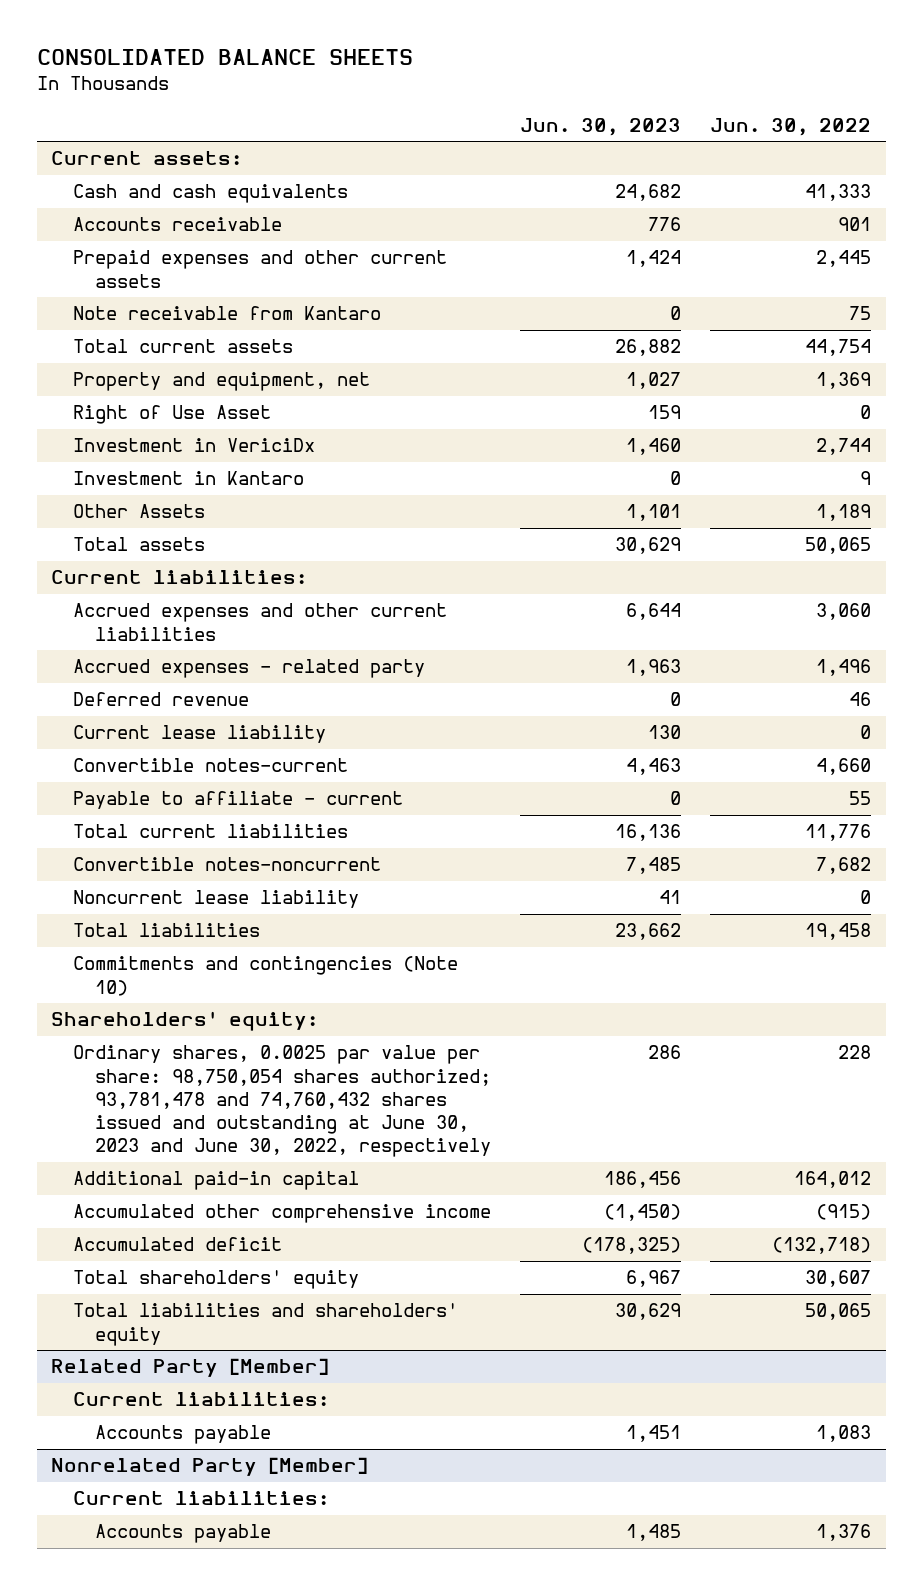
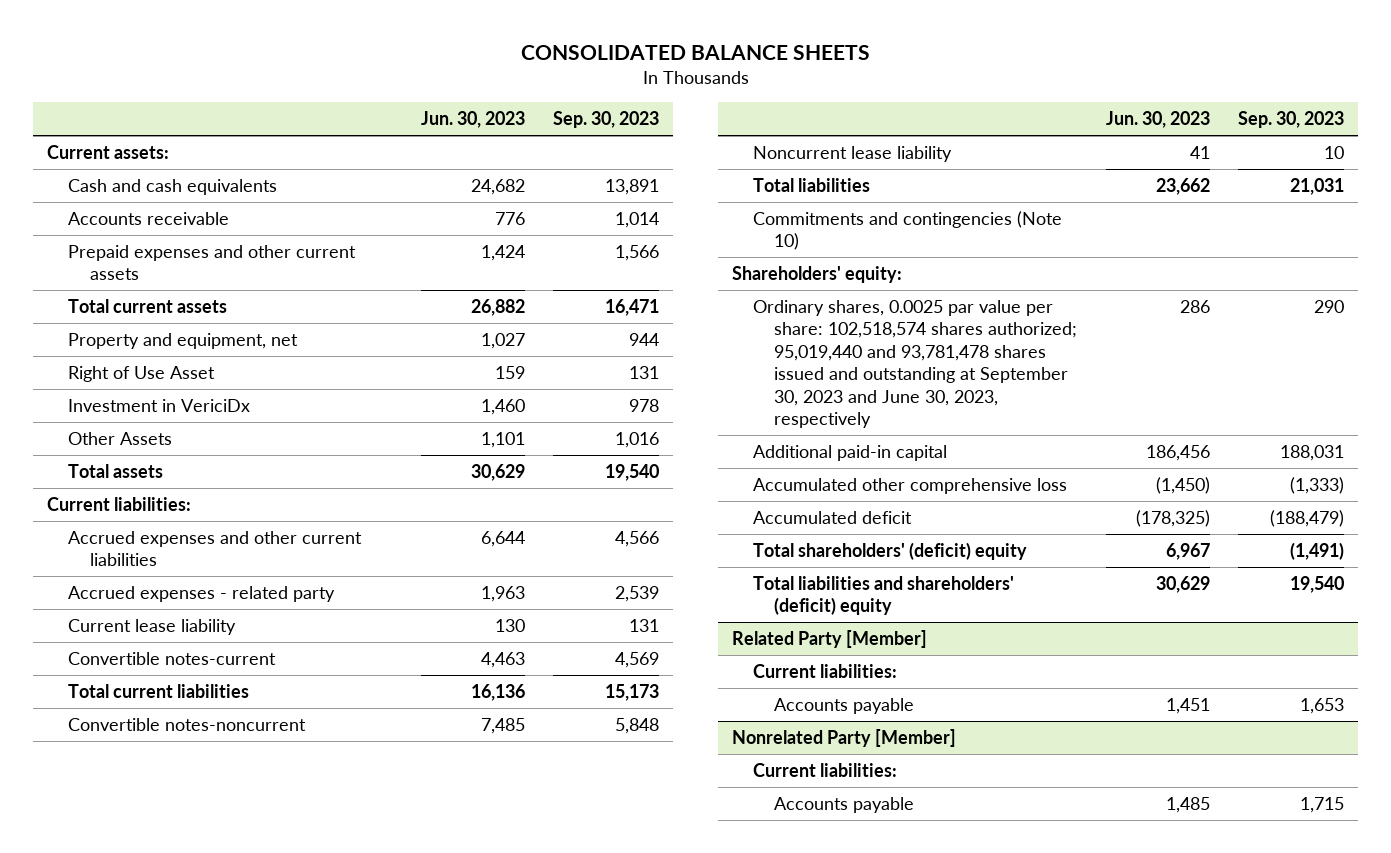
[710,117,872,136] Jun. 30, 2022 -> none
none -> [553,111,660,129] Sep. 30, 2023
[73,306,382,321] Note receivable from Kantaro -> none
[73,471,305,486] Investment in Kantaro -> none
[73,692,250,707] Deferred revenue -> none
[73,791,404,810] Payable to affiliate - current -> none
[73,1045,491,1158] Ordinary shares, 0.0025 par value per share: 98,750,054 shares authorized; 93,781,478 and 74,760,432 shares issued and outstanding at June 30, 2023 and June 30, 2022, respectively -> [753,299,1078,429] Ordinary shares, 0.0025 par value per share: 102,518,574 shares authorized; 95,019,440 and 93,781,478 shares issued and outstanding at September 30, 2023 and June 30, 2023, respectively
[73,1204,492,1224] Accumulated other comprehensive income -> [753,477,1068,494] Accumulated other comprehensive loss
[73,1270,360,1290] Total shareholders' equity -> [753,541,1028,560] Total shareholders' (deficit) equity
[73,1303,459,1346] Total liabilities and shareholders' equity -> [753,575,1015,616] Total liabilities and shareholders' (deficit) equity

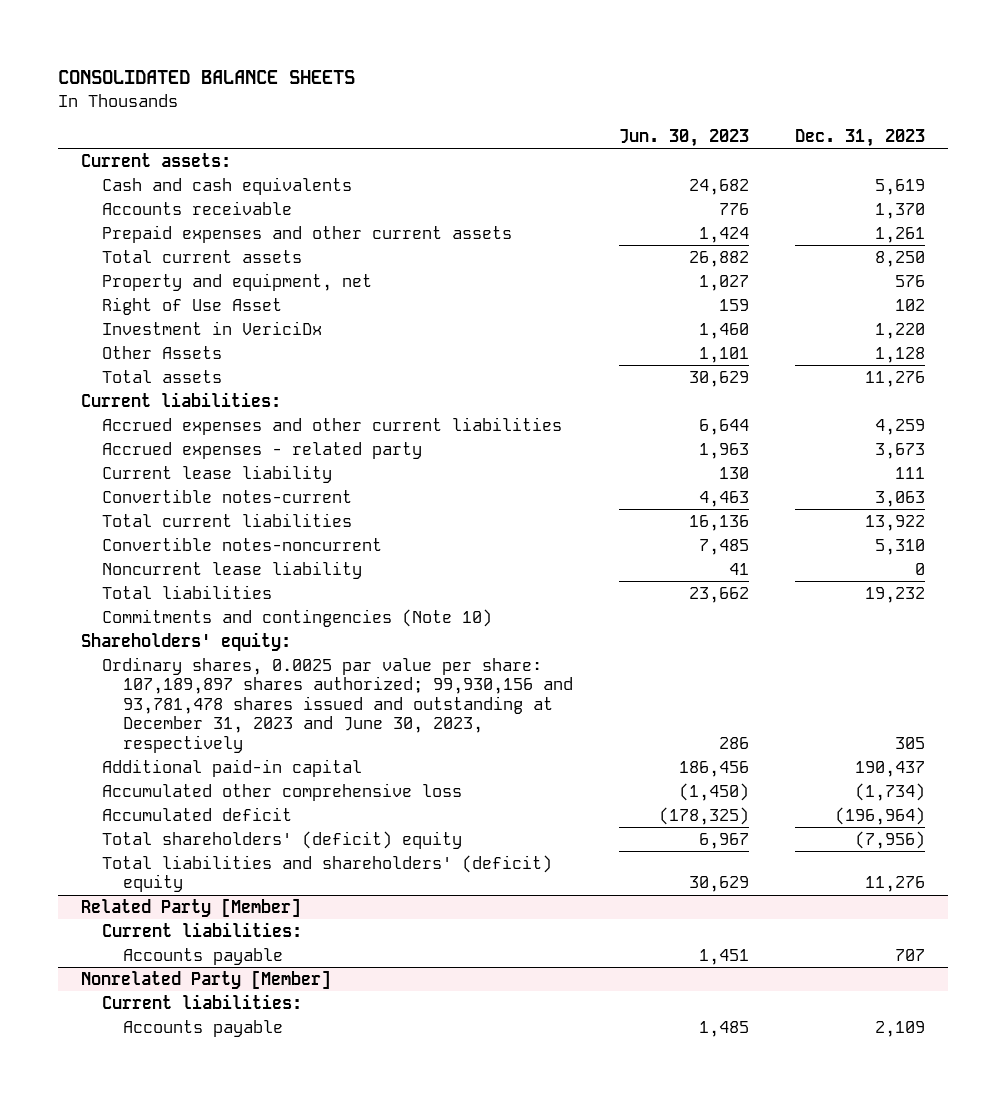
[553,111,660,129] Sep. 30, 2023 -> none
none -> [794,128,925,147] Dec. 31, 2023
[753,299,1078,429] Ordinary shares, 0.0025 par value per share: 102,518,574 shares authorized; 95,019,440 and 93,781,478 shares issued and outstanding at September 30, 2023 and June 30, 2023, respectively -> [102,657,574,753] Ordinary shares, 0.0025 par value per share: 107,189,897 shares authorized; 99,930,156 and 93,781,478 shares issued and outstanding at December 31, 2023 and June 30, 2023, respectively

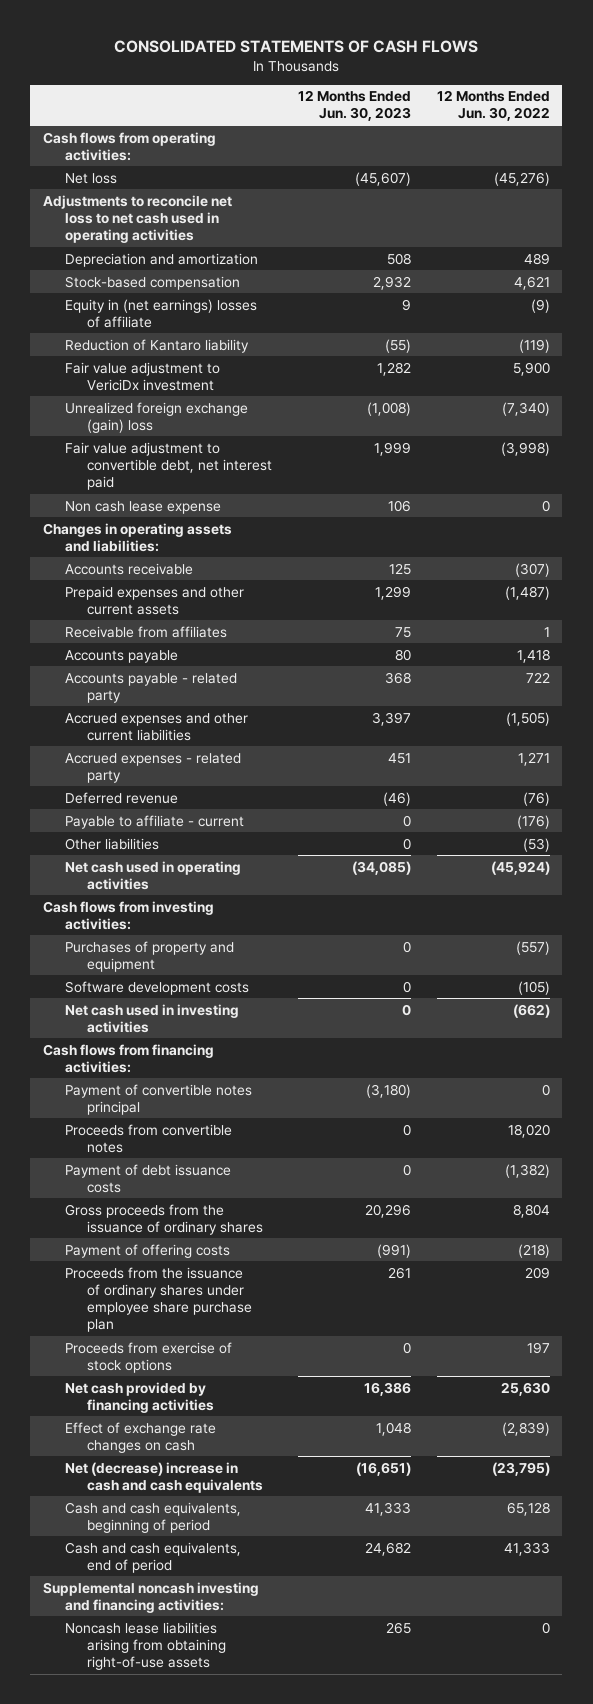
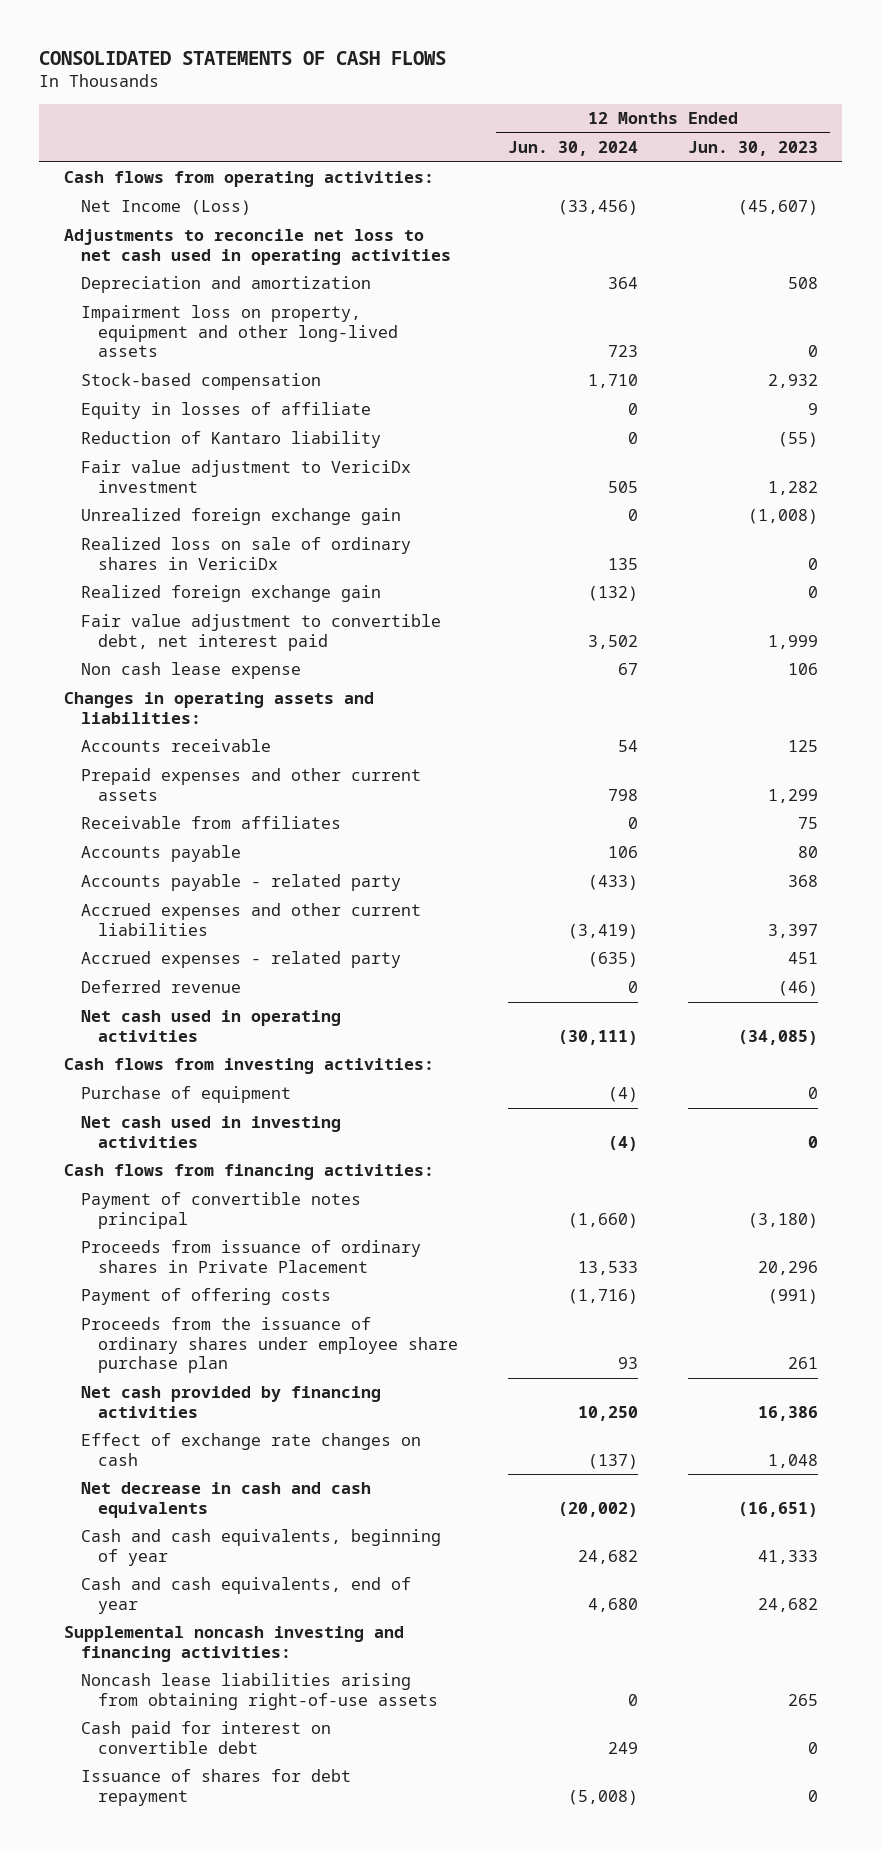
[436,90,550,122] 12 Months Ended Jun. 30, 2022 -> none
none -> [507,141,638,157] Jun. 30, 2024
[65,172,118,184] Net loss -> [80,200,251,216] Net Income (Loss)
none -> [80,305,399,358] Impairment loss on property, equipment and other long-lived assets
[65,298,258,328] Equity in (net earnings) losses of affiliate -> [80,402,371,420] Equity in losses of affiliate
[65,401,249,433] Unrealized foreign exchange (gain) loss -> [80,508,401,526] Unrealized foreign exchange gain
none -> [80,537,411,570] Realized loss on sale of ordinary shares in VericiDx
none -> [80,585,381,603] Realized foreign exchange gain
[65,814,245,829] Payable to affiliate - current -> none
[65,837,160,850] Other liabilities -> none
[65,940,235,972] Purchases of property and equipment -> none
[65,980,250,995] Software development costs -> none
none -> [80,1086,291,1104] Purchase of equipment
[65,1123,233,1153] Proceeds from convertible notes -> none
[65,1163,232,1193] Payment of debt issuance costs -> none
[65,1203,264,1235] Gross proceeds from the issuance of ordinary shares -> [80,1240,421,1273] Proceeds from issuance of ordinary shares in Private Placement
[65,1341,233,1373] Proceeds from exercise of stock options -> none
[65,1461,264,1493] Net (decrease) increase in cash and cash equivalents -> [80,1482,371,1518] Net decrease in cash and cash equivalents
[65,1501,242,1533] Cash and cash equivalents, beginning of period -> [80,1529,441,1566] Cash and cash equivalents, beginning of year
[65,1541,242,1573] Cash and cash equivalents, end of period -> [80,1577,411,1614] Cash and cash equivalents, end of year
none -> [80,1721,331,1754] Cash paid for interest on convertible debt
none -> [80,1769,351,1806] Issuance of shares for debt repayment

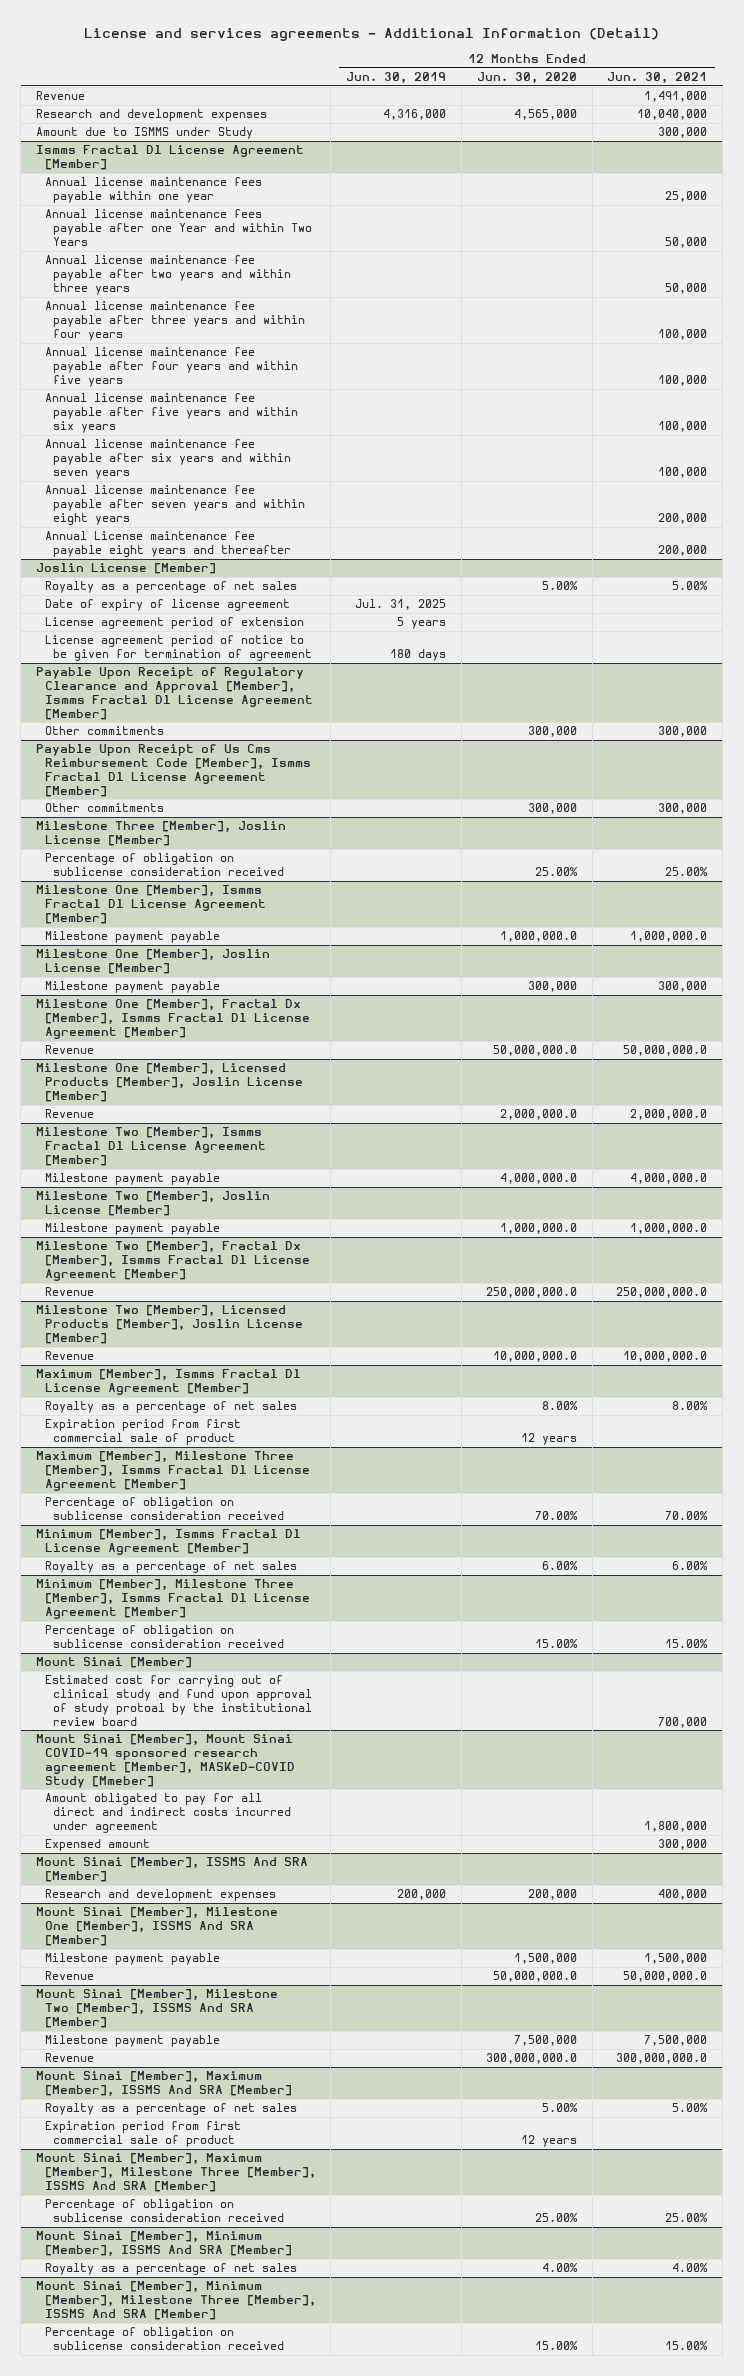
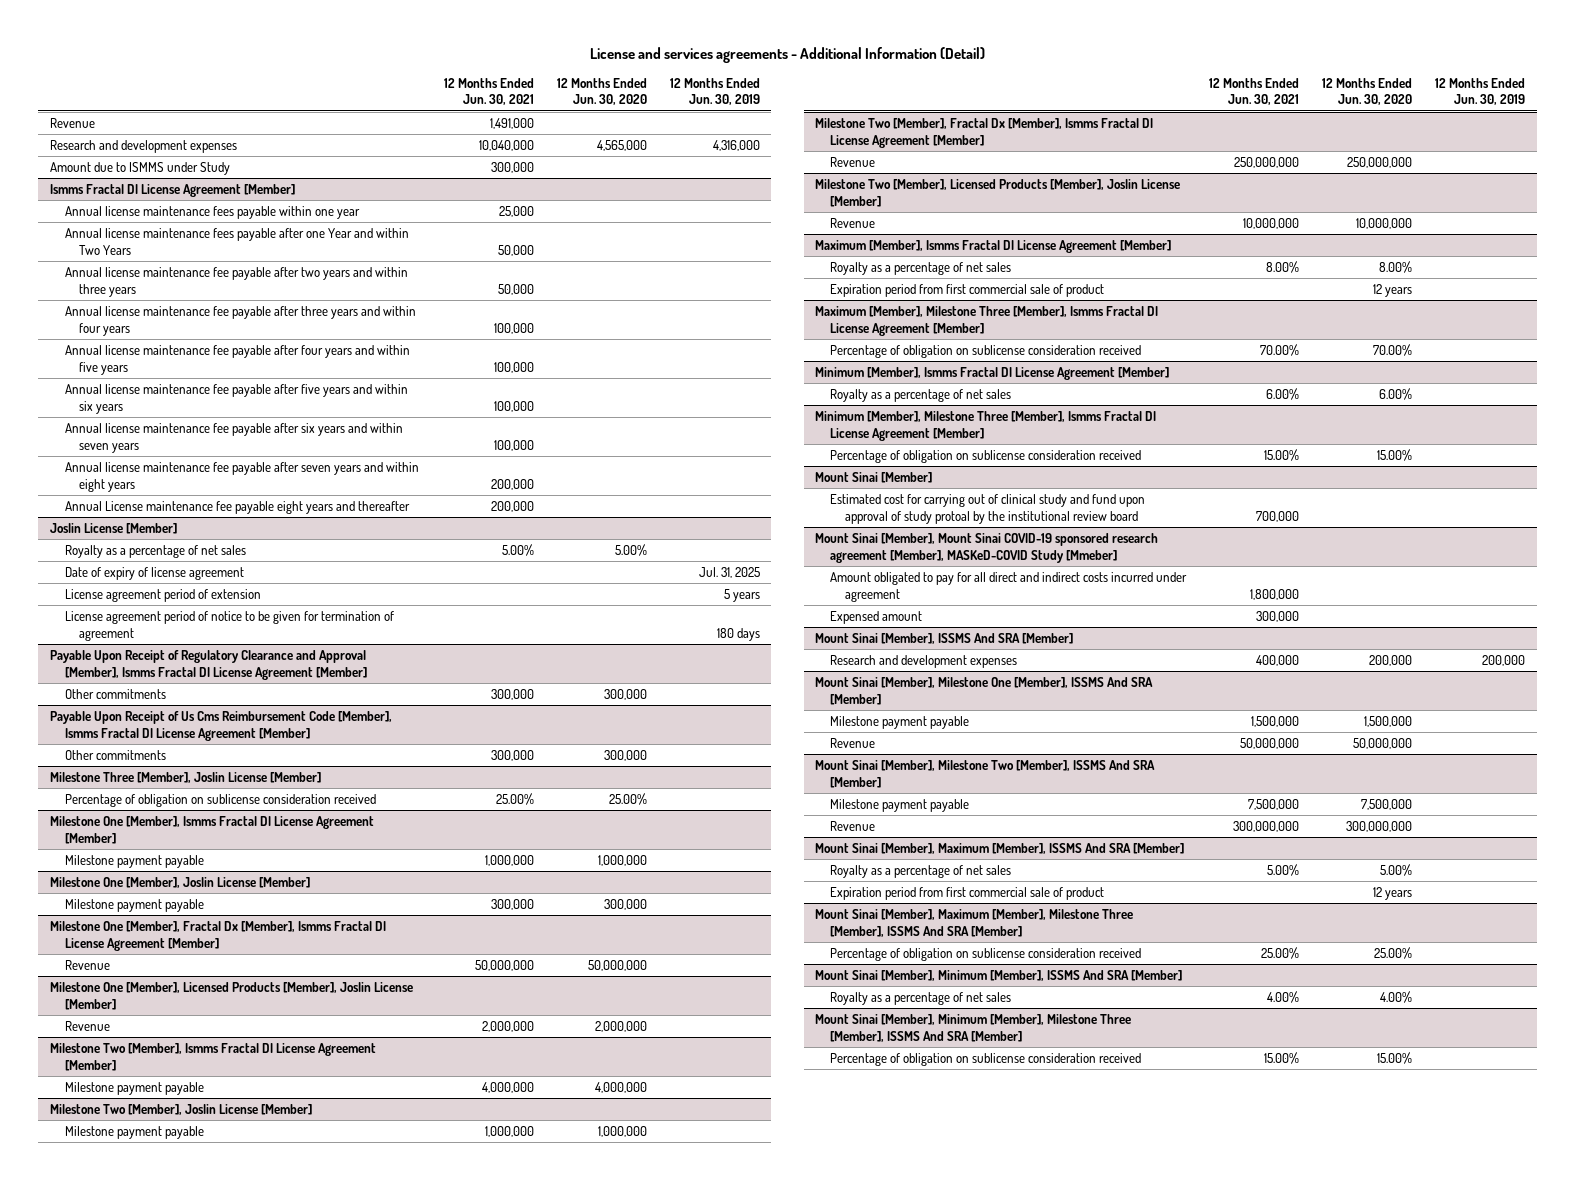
[499,931,577,943] 1,000,000.0 -> [597,854,647,866] 1,000,000
[630,931,708,943] 1,000,000.0 -> [484,854,534,866] 1,000,000
[492,1045,577,1057] 50,000,000.0 -> [587,959,647,971] 50,000,000
[623,1045,708,1057] 50,000,000.0 -> [474,959,534,971] 50,000,000
[499,1109,577,1121] 2,000,000.0 -> [594,1020,647,1032] 2,000,000
[630,1109,708,1121] 2,000,000.0 -> [481,1020,534,1032] 2,000,000
[499,1173,577,1185] 4,000,000.0 -> [594,1081,647,1093] 4,000,000
[630,1173,708,1185] 4,000,000.0 -> [481,1081,534,1093] 4,000,000
[499,1223,577,1235] 1,000,000.0 -> [597,1125,647,1137] 1,000,000
[630,1223,708,1235] 1,000,000.0 -> [484,1125,534,1137] 1,000,000
[485,1287,577,1299] 250,000,000.0 -> [1347,156,1413,168] 250,000,000
[616,1287,708,1299] 250,000,000.0 -> [1234,156,1300,168] 250,000,000
[492,1351,577,1363] 10,000,000.0 -> [1356,217,1413,229] 10,000,000
[623,1351,708,1363] 10,000,000.0 -> [1243,217,1300,229] 10,000,000
[492,1971,577,1983] 50,000,000.0 -> [1353,737,1413,749] 50,000,000
[623,1971,708,1983] 50,000,000.0 -> [1240,737,1300,749] 50,000,000
[485,2053,577,2065] 300,000,000.0 -> [1346,820,1413,832] 300,000,000
[616,2053,708,2065] 300,000,000.0 -> [1233,820,1300,832] 300,000,000

